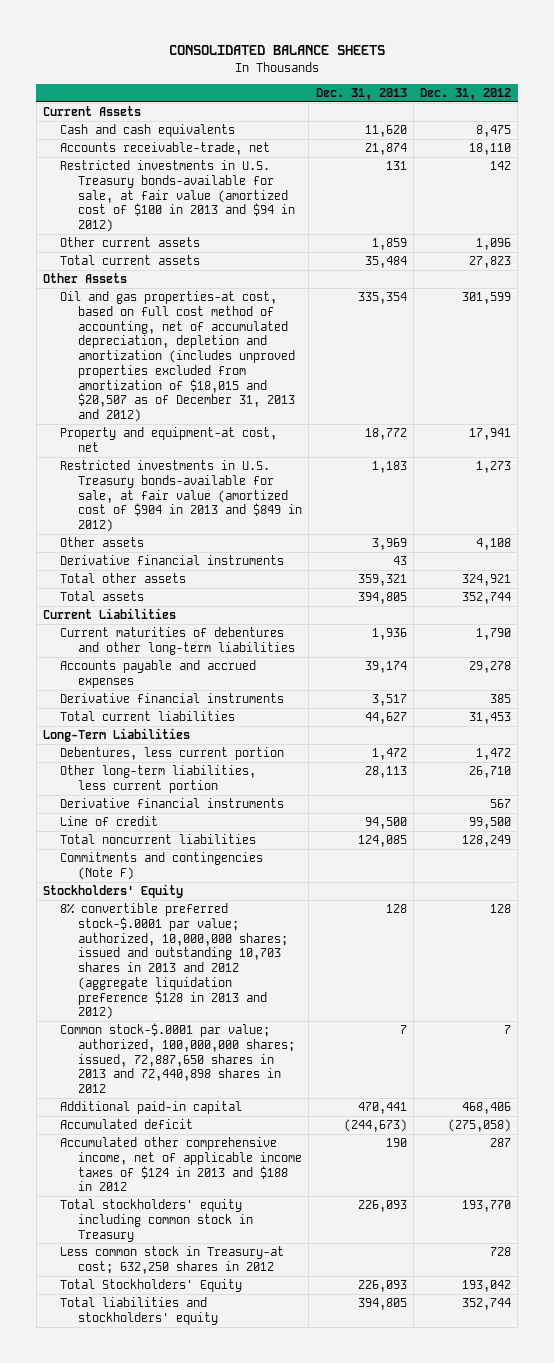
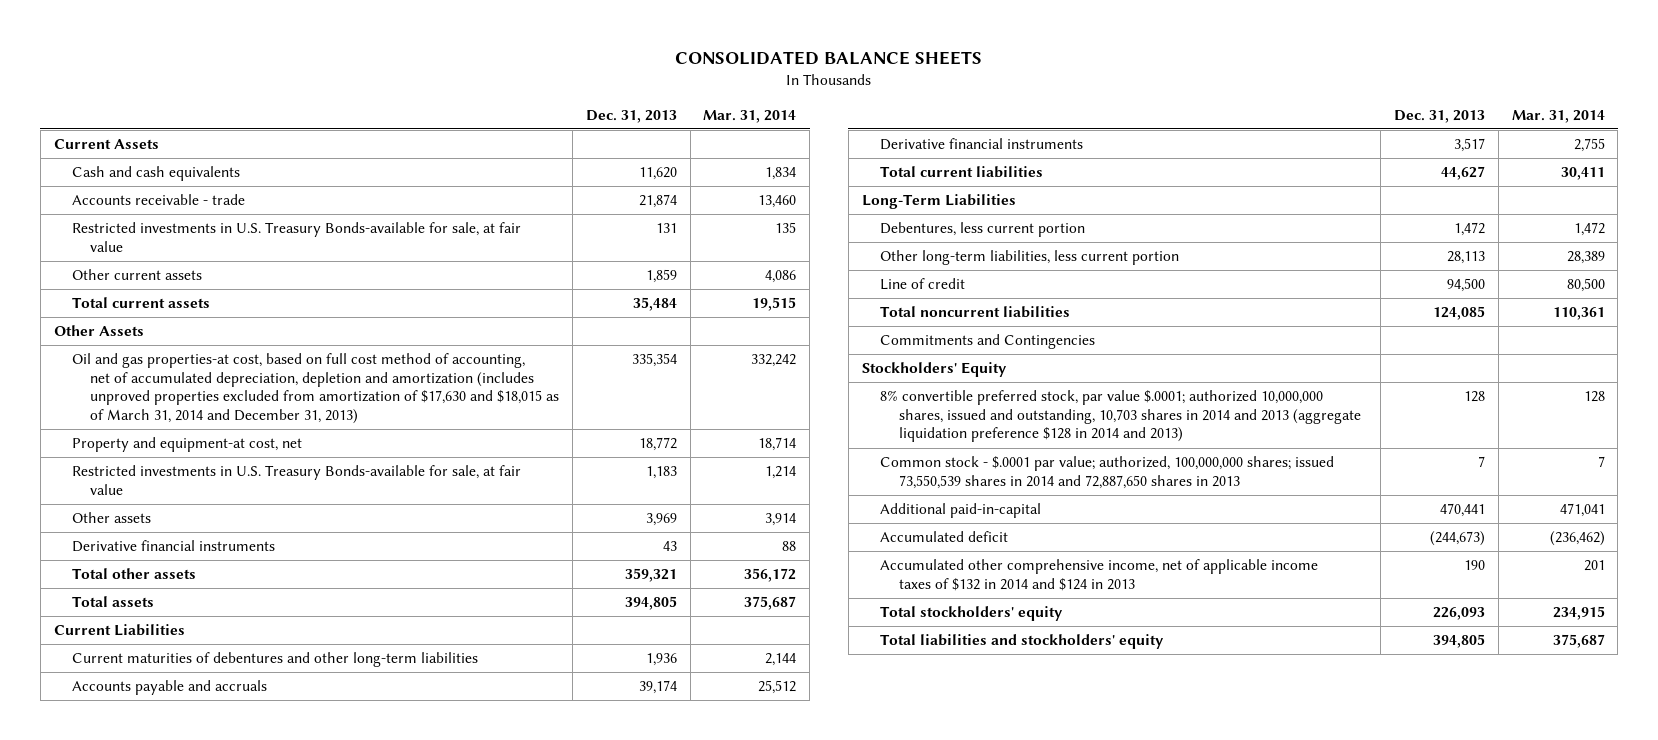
[420,88,512,101] Dec. 31, 2012 -> none
none -> [703,109,797,123] Mar. 31, 2014
[60,142,271,156] Accounts receivable-trade, net -> [72,194,246,206] Accounts receivable - trade
[60,160,296,233] Restricted investments in U.S. Treasury bonds-available for sale, at fair value (amortized cost of $100 in 2013 and $94 in 2012) -> [72,222,522,252] Restricted investments in U.S. Treasury Bonds-available for sale, at fair value
[60,291,296,423] Oil and gas properties-at cost, based on full cost method of accounting, net of accumulated depreciation, depletion and amortization (includes unproved properties excluded from amortization of $18,015 and $20,507 as of December 31, 2013 and 2012) -> [72,353,560,425] Oil and gas properties-at cost, based on full cost method of accounting, net of accumulated depreciation, depletion and amortization (includes unproved properties excluded from amortization of $17,630 and $18,015 as of March 31, 2014 and December 31, 2013)
[60,460,303,533] Restricted investments in U.S. Treasury bonds-available for sale, at fair value (amortized cost of $904 in 2013 and $849 in 2012) -> [72,465,522,495] Restricted investments in U.S. Treasury Bonds-available for sale, at fair value
[60,660,257,688] Accounts payable and accrued expenses -> [72,680,268,696] Accounts payable and accruals
[60,798,285,809] Derivative financial instruments -> none
[60,852,264,880] Commitments and contingencies (Note F) -> [880,334,1096,350] Commitments and Contingencies
[60,903,289,1020] 8% convertible preferred stock-$.0001 par value; authorized, 10,000,000 shares; issued and outstanding 10,703 shares in 2013 and 2012 (aggregate liquidation preference $128 in 2013 and 2012) -> [880,390,1361,443] 8% convertible preferred stock, par value $.0001; authorized 10,000,000 shares, issued and outstanding, 10,703 shares in 2014 and 2013 (aggregate liquidation preference $128 in 2014 and 2013)
[60,1023,296,1094] Common stock-$.0001 par value; authorized, 100,000,000 shares; issued, 72,887,650 shares in 2013 and 72,440,898 shares in 2012 -> [880,456,1335,489] Common stock - $.0001 par value; authorized, 100,000,000 shares; issued 73,550,539 shares in 2014 and 72,887,650 shares in 2013
[60,1101,243,1115] Additional paid-in capital -> [880,503,1042,519] Additional paid-in-capital
[60,1199,254,1242] Total stockholders' equity including common stock in Treasury -> none
[60,1246,285,1274] Less common stock in Treasury-at cost; 632,250 shares in 2012 -> none
[60,1137,303,1192] Accumulated other comprehensive income, net of applicable income taxes of $124 in 2013 and $188 in 2012 -> [880,559,1319,591] Accumulated other comprehensive income, net of applicable income taxes of $132 in 2014 and $124 in 2013
[60,1279,243,1293] Total Stockholders' Equity -> [880,606,1064,622] Total stockholders' equity

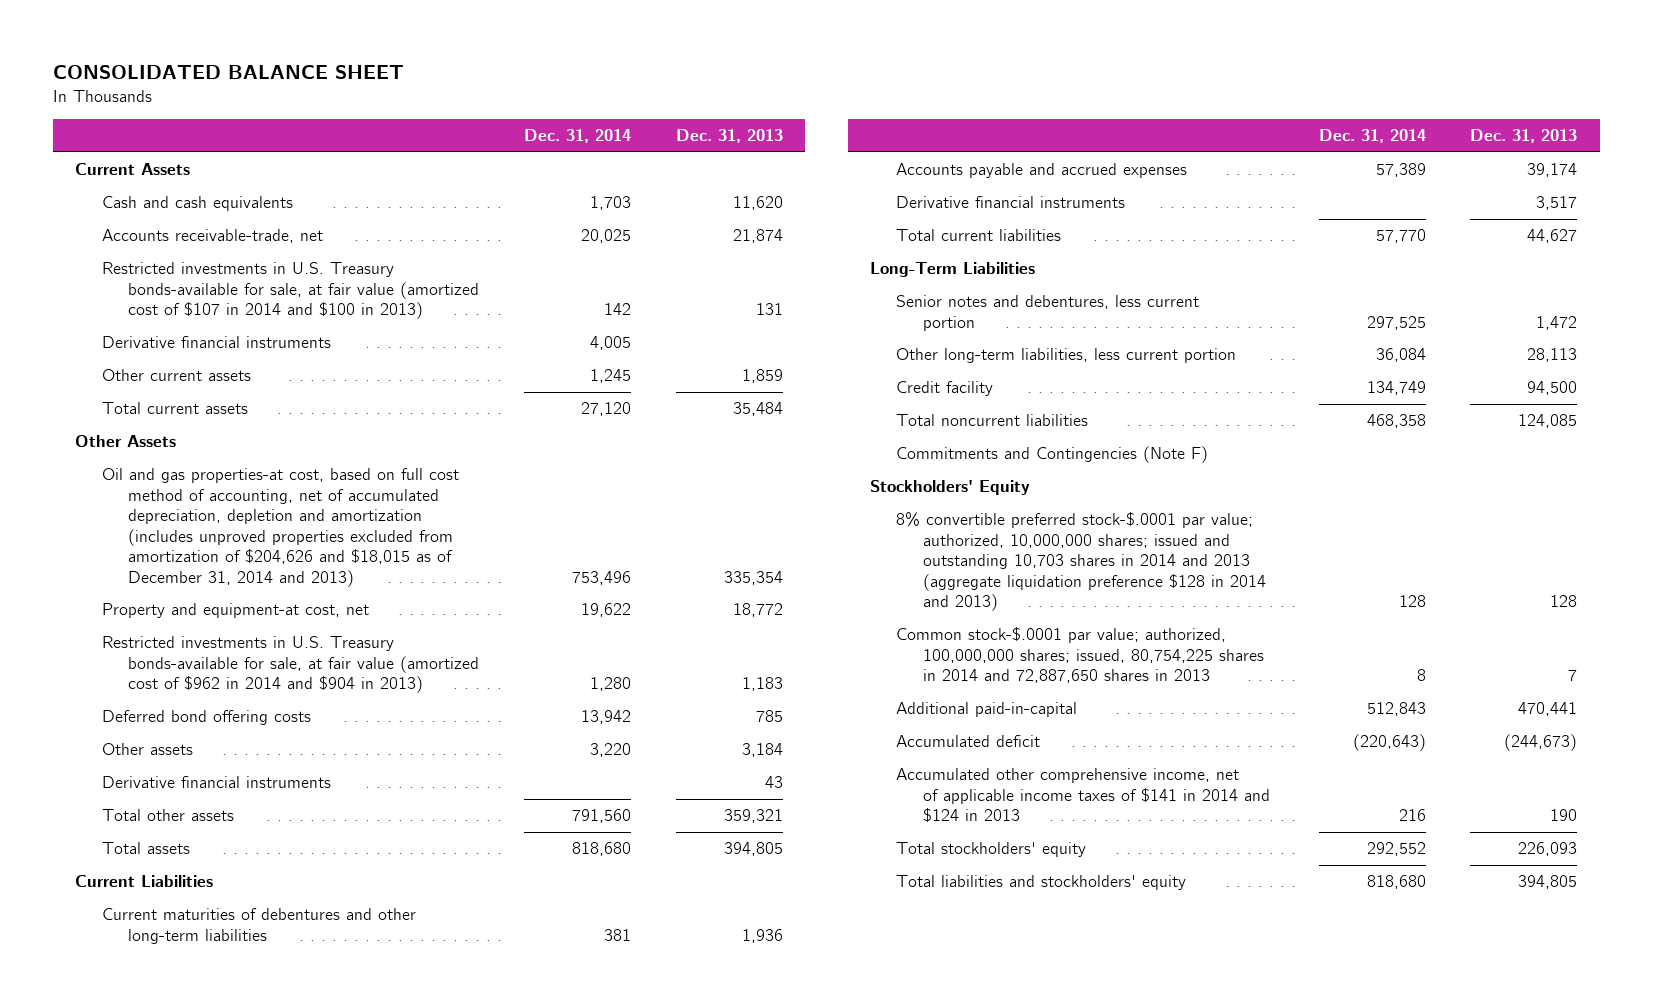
[675,51,983,66] CONSOLIDATED BALANCE SHEETS -> [52,65,404,80] CONSOLIDATED BALANCE SHEET
[703,109,797,123] Mar. 31, 2014 -> none
none -> [523,129,631,144] Dec. 31, 2014
[72,194,246,206] Accounts receivable - trade -> [101,229,323,244] Accounts receivable-trade, net
[72,222,522,252] Restricted investments in U.S. Treasury Bonds-available for sale, at fair value -> [101,262,480,320] Restricted investments in U.S. Treasury bonds-available for sale, at fair value (amortized cost of $107 in 2014 and $100 in 2013)
none -> [101,336,331,349] Derivative financial instruments
[72,353,560,425] Oil and gas properties-at cost, based on full cost method of accounting, net of accumulated depreciation, depletion and amortization (includes unproved properties excluded from amortization of $17,630 and $18,015 as of March 31, 2014 and December 31, 2013) -> [101,468,459,587] Oil and gas properties-at cost, based on full cost method of accounting, net of accumulated depreciation, depletion and amortization (includes unproved properties excluded from amortization of $204,626 and $18,015 as of December 31, 2014 and 2013)
[72,465,522,495] Restricted investments in U.S. Treasury Bonds-available for sale, at fair value -> [101,636,480,694] Restricted investments in U.S. Treasury bonds-available for sale, at fair value (amortized cost of $962 in 2014 and $904 in 2013)
none -> [101,710,311,726] Deferred bond offering costs
[645,513,677,527] 3,969 -> [741,743,783,758] 3,184
[72,680,268,696] Accounts payable and accruals -> [896,163,1188,179] Accounts payable and accrued expenses
[880,222,1086,238] Debentures, less current portion -> [896,295,1200,331] Senior notes and debentures, less current portion
[880,278,966,291] Line of credit -> [896,381,994,397] Credit facility
[880,334,1096,350] Commitments and Contingencies -> [896,446,1209,464] Commitments and Contingencies (Note F)
[880,390,1361,443] 8% convertible preferred stock, par value $.0001; authorized 10,000,000 shares, issued and outstanding, 10,703 shares in 2014 and 2013 (aggregate liquidation preference $128 in 2014 and 2013) -> [896,512,1266,612] 8% convertible preferred stock-$.0001 par value; authorized, 10,000,000 shares; issued and outstanding 10,703 shares in 2014 and 2013 (aggregate liquidation preference $128 in 2014 and 2013)
[880,456,1335,489] Common stock - $.0001 par value; authorized, 100,000,000 shares; issued 73,550,539 shares in 2014 and 72,887,650 shares in 2013 -> [896,627,1264,684] Common stock-$.0001 par value; authorized, 100,000,000 shares; issued, 80,754,225 shares in 2014 and 72,887,650 shares in 2013
[880,559,1319,591] Accumulated other comprehensive income, net of applicable income taxes of $132 in 2014 and $124 in 2013 -> [896,768,1270,823] Accumulated other comprehensive income, net of applicable income taxes of $141 in 2014 and $124 in 2013

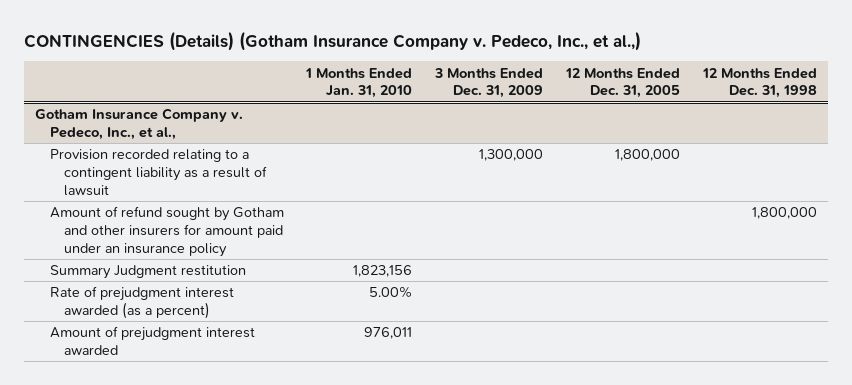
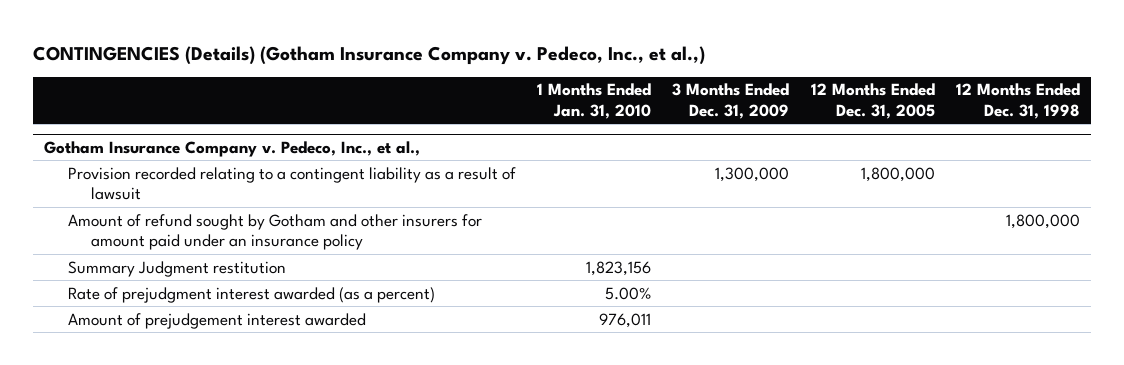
[49,326,255,356] Amount of prejudgment interest awarded -> [67,312,366,329] Amount of prejudgement interest awarded

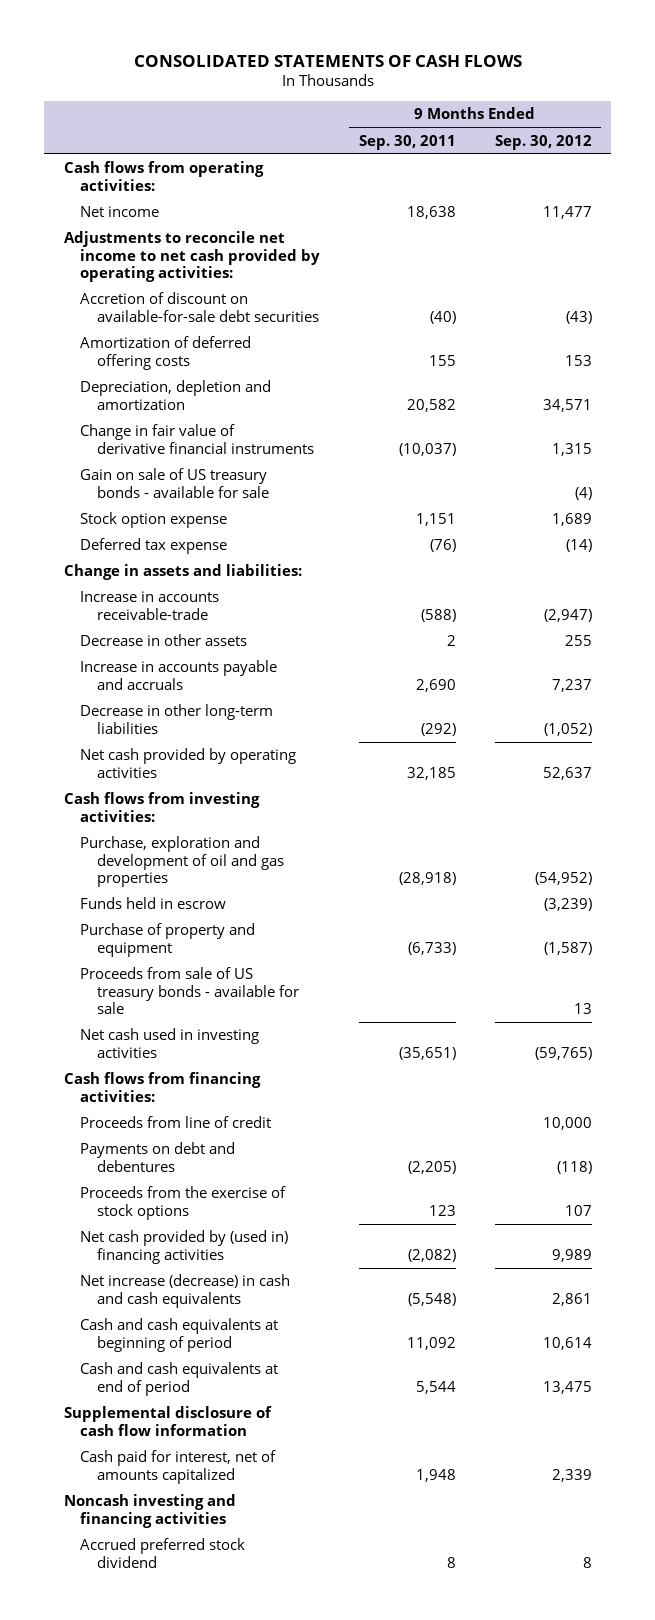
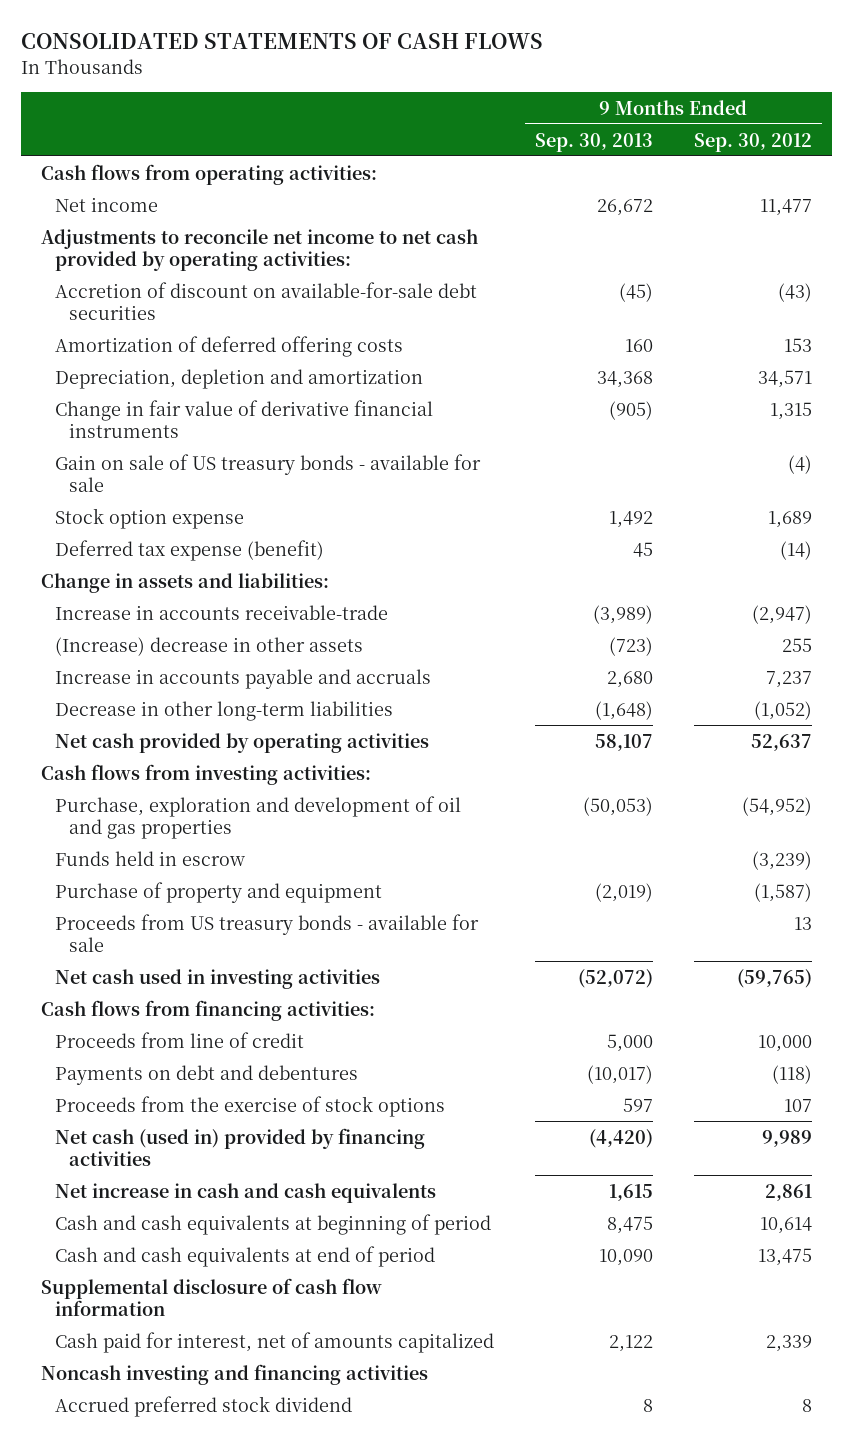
[359,134,457,150] Sep. 30, 2011 -> none
none -> [534,132,653,152] Sep. 30, 2013
[80,538,228,555] Deferred tax expense -> [55,539,325,561] Deferred tax expense (benefit)
[80,634,248,647] Decrease in other assets -> [55,636,364,656] (Increase) decrease in other assets
[80,967,300,1014] Proceeds from sale of US treasury bonds - available for sale -> [55,913,480,952] Proceeds from US treasury bonds - available for sale
[80,1230,289,1264] Net cash provided by (used in) financing activities -> [55,1127,426,1166] Net cash (used in) provided by financing activities
[80,1274,291,1308] Net increase (decrease) in cash and cash equivalents -> [55,1182,437,1203] Net increase in cash and cash equivalents

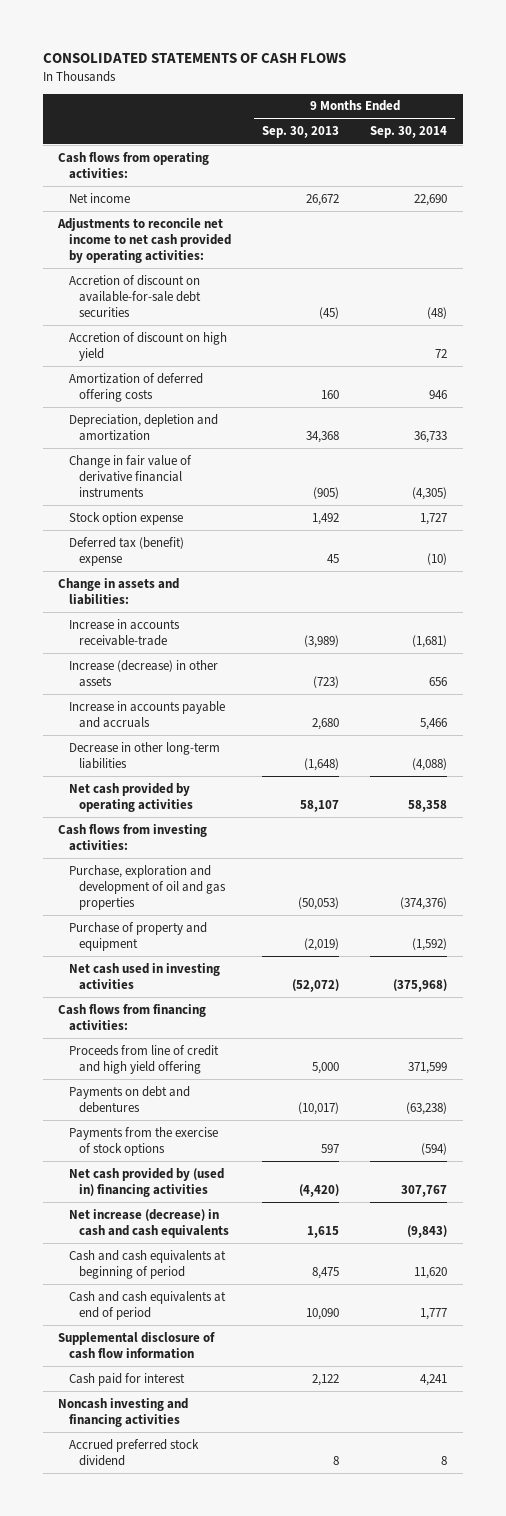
[693,132,812,152] Sep. 30, 2012 -> none
none -> [370,126,448,139] Sep. 30, 2014
none -> [68,331,227,361] Accretion of discount on high yield
[55,453,482,492] Gain on sale of US treasury bonds - available for sale -> none
[55,539,325,561] Deferred tax expense (benefit) -> [68,536,184,566] Deferred tax (benefit) expense
[55,636,364,656] (Increase) decrease in other assets -> [68,659,218,687] Increase (decrease) in other assets
[55,850,246,866] Funds held in escrow -> none
[55,913,480,952] Proceeds from US treasury bonds - available for sale -> none
[55,1031,305,1048] Proceeds from line of credit -> [68,1044,219,1074] Proceeds from line of credit and high yield offering
[55,1095,446,1117] Proceeds from the exercise of stock options -> [68,1126,218,1156] Payments from the exercise of stock options
[55,1127,426,1166] Net cash (used in) provided by financing activities -> [68,1167,224,1197] Net cash provided by (used in) financing activities
[55,1182,437,1203] Net increase in cash and cash equivalents -> [68,1208,229,1238] Net increase (decrease) in cash and cash equivalents
[55,1331,495,1353] Cash paid for interest, net of amounts capitalized -> [68,1372,185,1386] Cash paid for interest

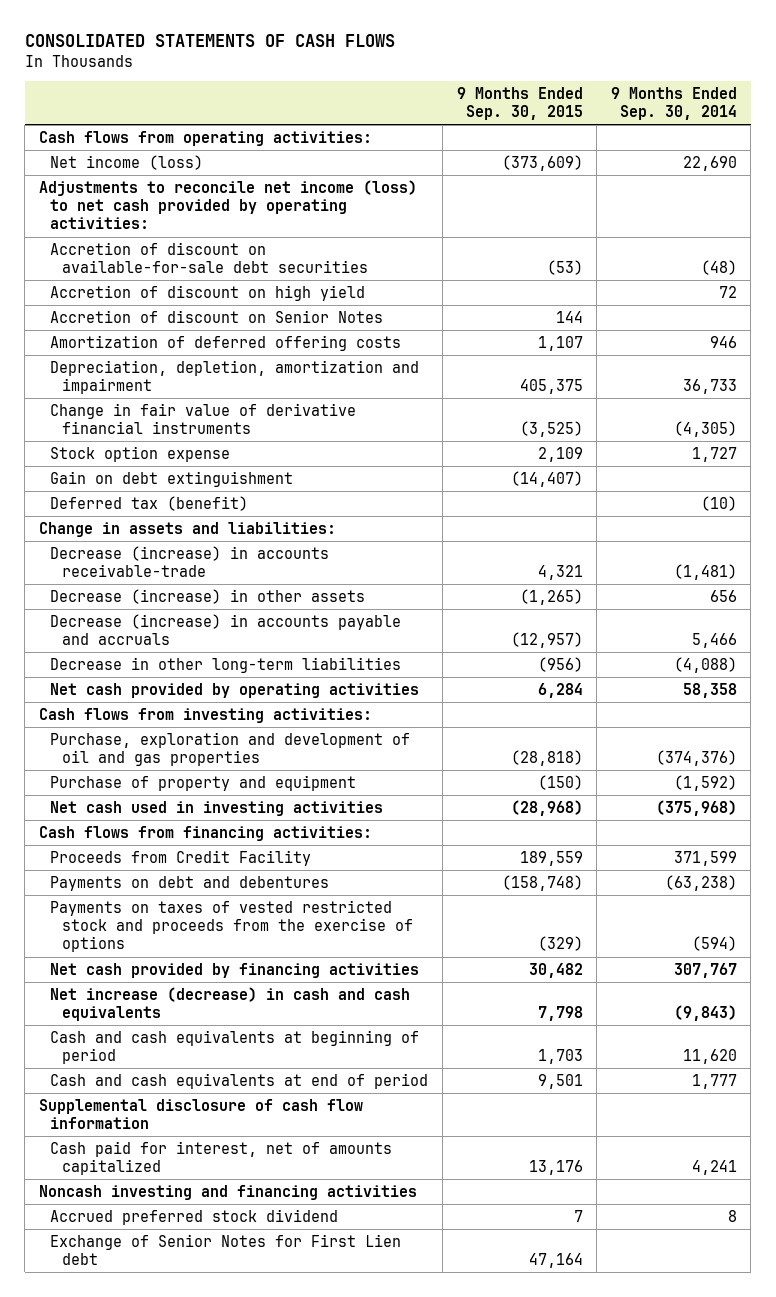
[261,126,339,139] Sep. 30, 2013 -> none
none -> [456,86,583,121] 9 Months Ended Sep. 30, 2015
[68,192,130,203] Net income -> [50,154,204,170] Net income (loss)
[57,217,231,263] Adjustments to reconcile net income to net cash provided by operating activities: -> [39,179,418,230] Adjustments to reconcile net income (loss) to net cash provided by operating activities:
none -> [50,309,384,323] Accretion of discount on Senior Notes
[68,413,218,441] Depreciation, depletion and amortization -> [50,359,420,395] Depreciation, depletion, amortization and impairment
none -> [50,470,294,487] Gain on debt extinguishment
[68,536,184,566] Deferred tax (benefit) expense -> [50,495,249,511] Deferred tax (benefit)
[68,618,180,646] Increase in accounts receivable-trade -> [50,545,330,578] Decrease (increase) in accounts receivable-trade
[412,634,448,648] (1,681) -> [673,564,737,581] (1,481)
[68,659,218,687] Increase (decrease) in other assets -> [50,588,366,604] Decrease (increase) in other assets
[68,700,225,728] Increase in accounts payable and accruals -> [50,613,402,646] Decrease (increase) in accounts payable and accruals
[68,1044,219,1074] Proceeds from line of credit and high yield offering -> [50,849,312,866] Proceeds from Credit Facility
[68,1126,218,1156] Payments from the exercise of stock options -> [50,899,413,953] Payments on taxes of vested restricted stock and proceeds from the exercise of options
[68,1167,224,1197] Net cash provided by (used in) financing activities -> [50,962,420,978] Net cash provided by financing activities
[68,1372,185,1386] Cash paid for interest -> [50,1140,393,1176] Cash paid for interest, net of amounts capitalized
none -> [50,1233,402,1266] Exchange of Senior Notes for First Lien debt

